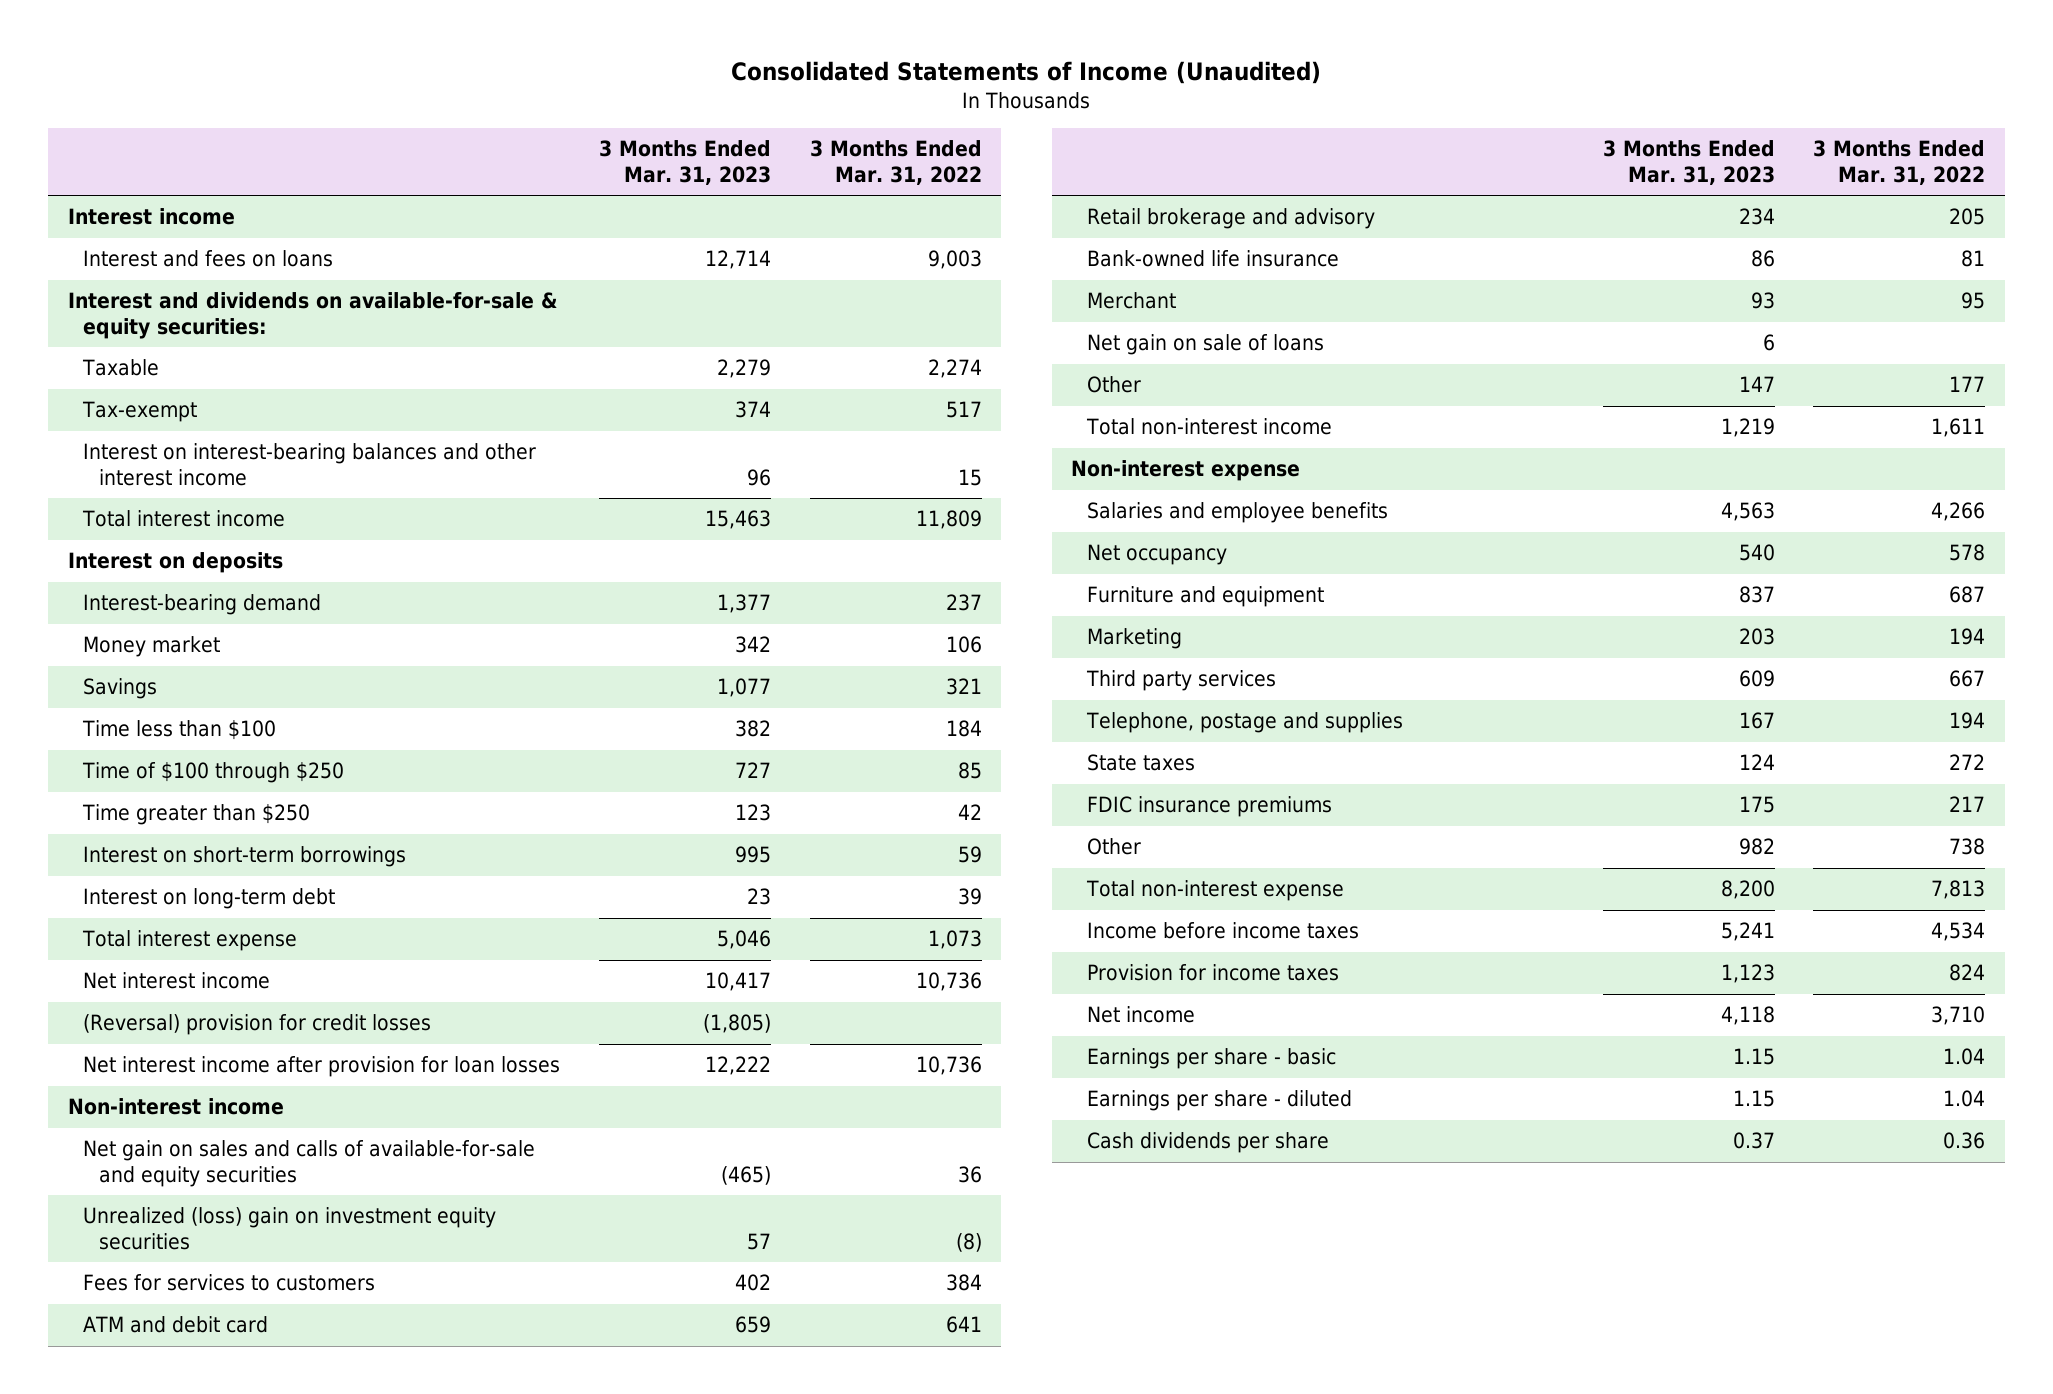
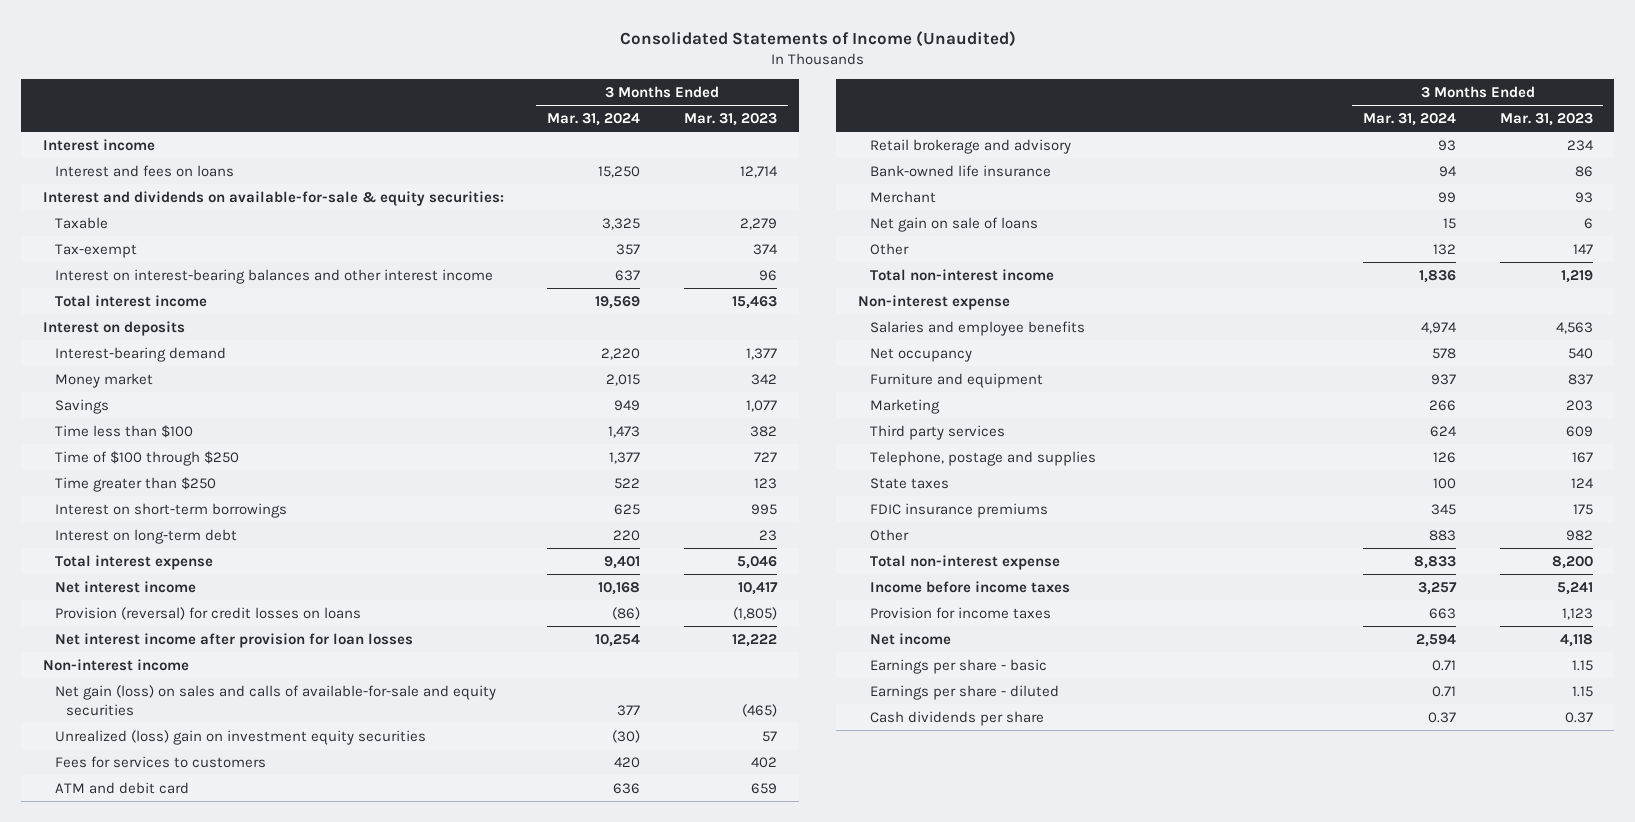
[809,140,982,186] 3 Months Ended Mar. 31, 2022 -> none
none -> [547,112,641,126] Mar. 31, 2024
[83,1014,432,1036] (Reversal) provision for credit losses -> [54,606,361,620] Provision (reversal) for credit losses on loans
[83,1140,536,1188] Net gain on sales and calls of available-for-sale and equity securities -> [54,684,496,716] Net gain (loss) on sales and calls of available-for-sale and equity securities

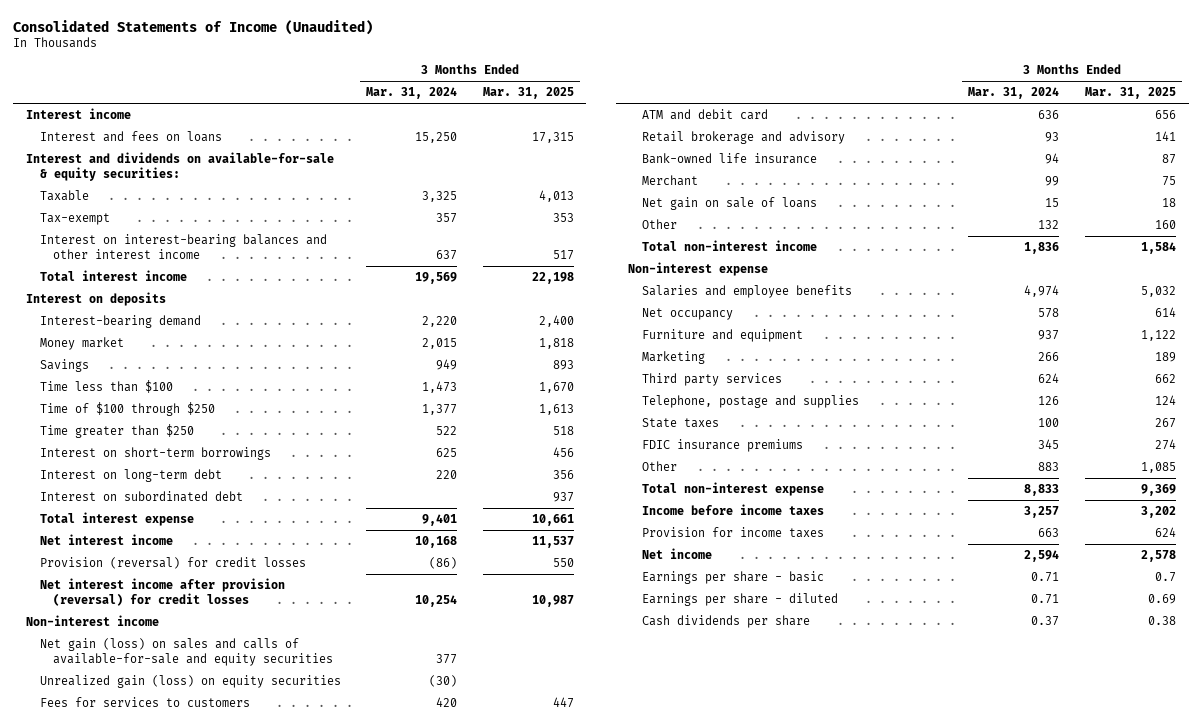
[683,112,777,126] Mar. 31, 2023 -> none
none -> [482,87,574,100] Mar. 31, 2025
none -> [39,491,243,503] Interest on subordinated debt
[54,606,361,620] Provision (reversal) for credit losses on loans -> [39,557,306,570] Provision (reversal) for credit losses
[54,632,413,648] Net interest income after provision for loan losses -> [39,578,285,606] Net interest income after provision (reversal) for credit losses
[54,729,426,745] Unrealized (loss) gain on investment equity securities -> [39,675,341,689] Unrealized gain (loss) on equity securities

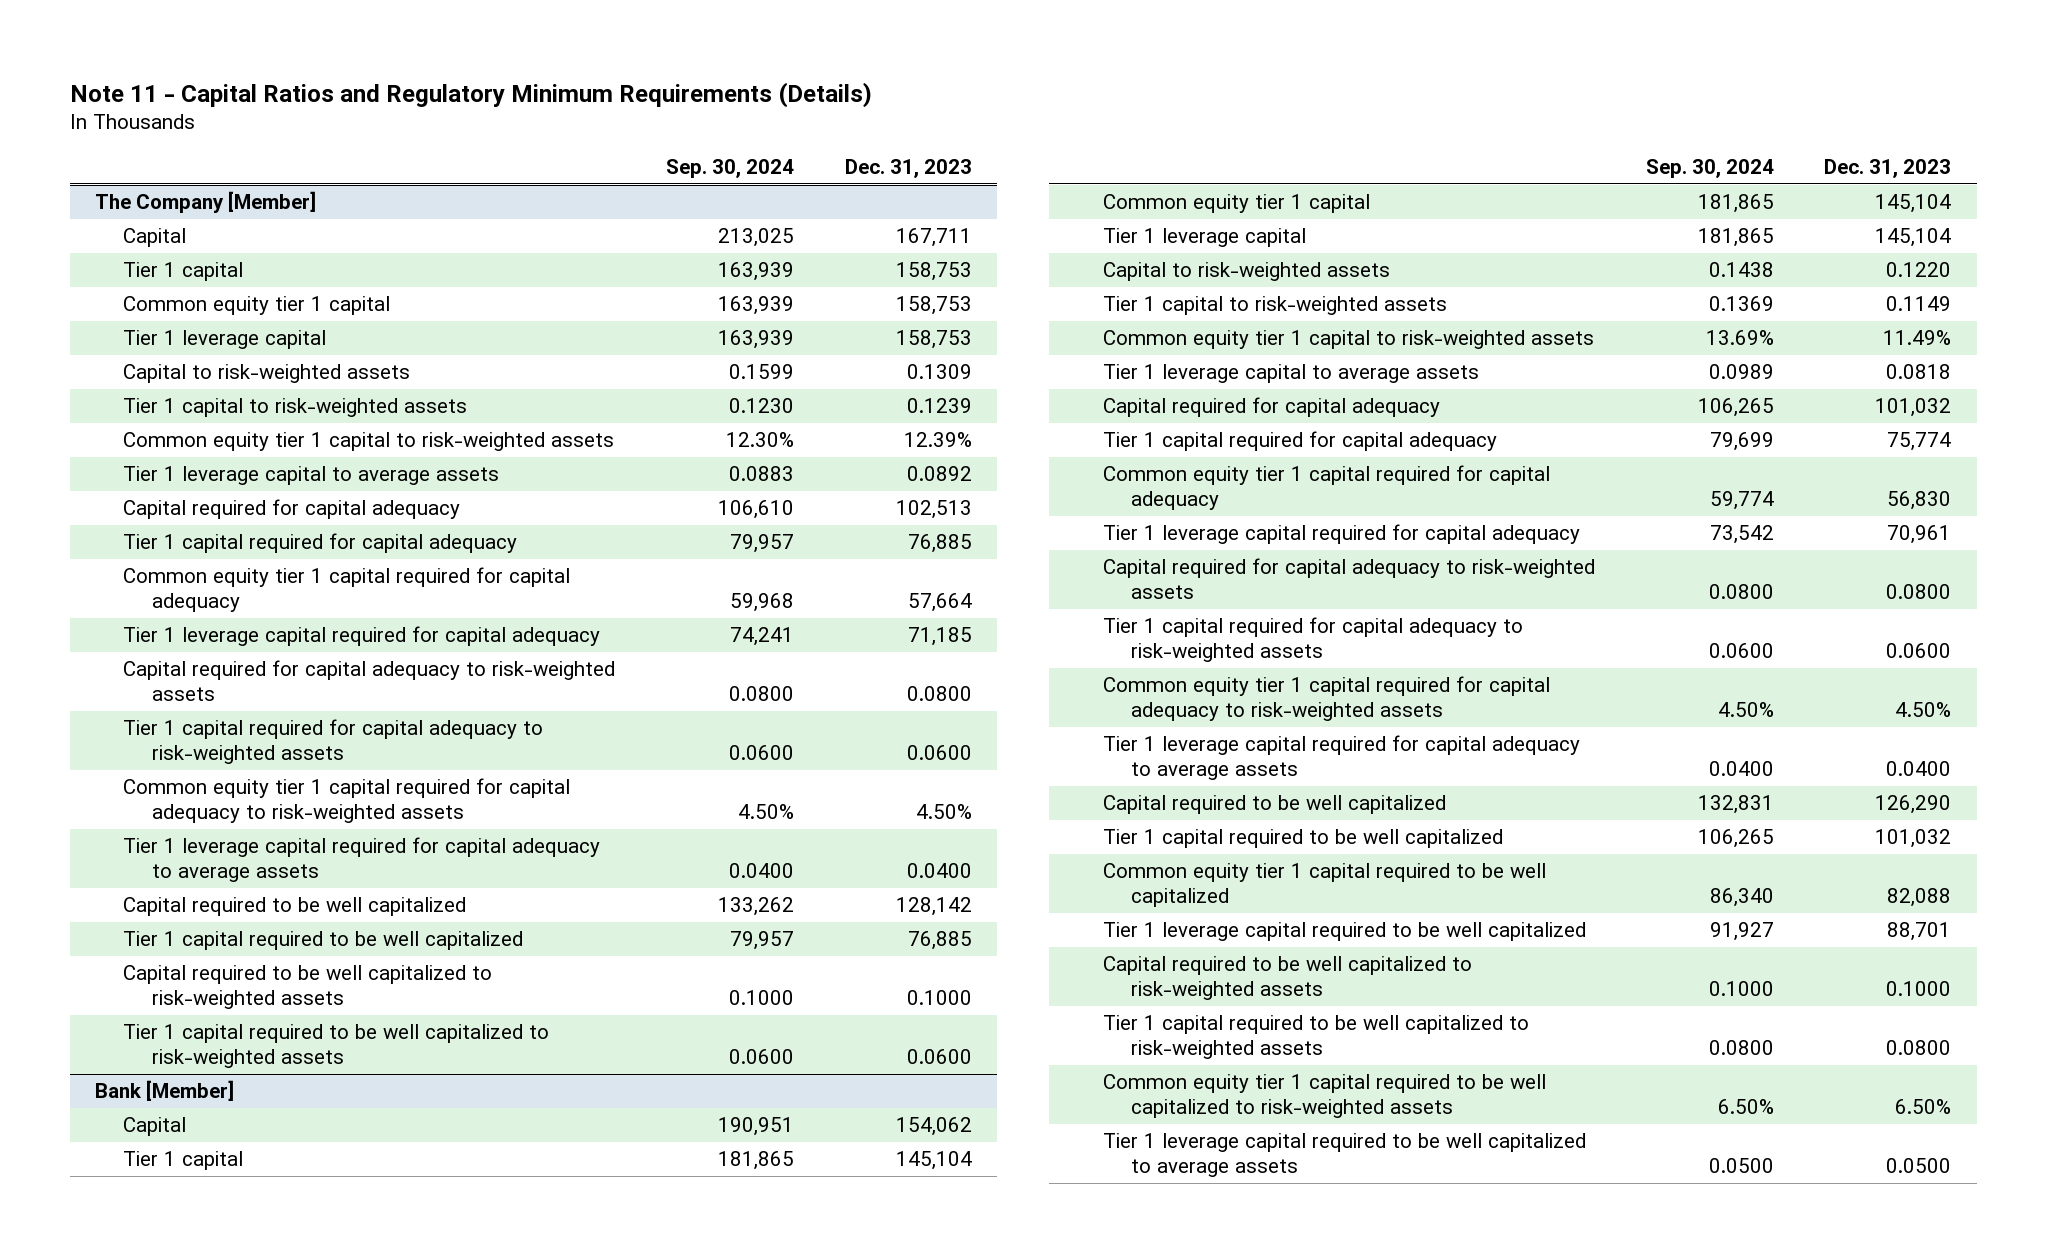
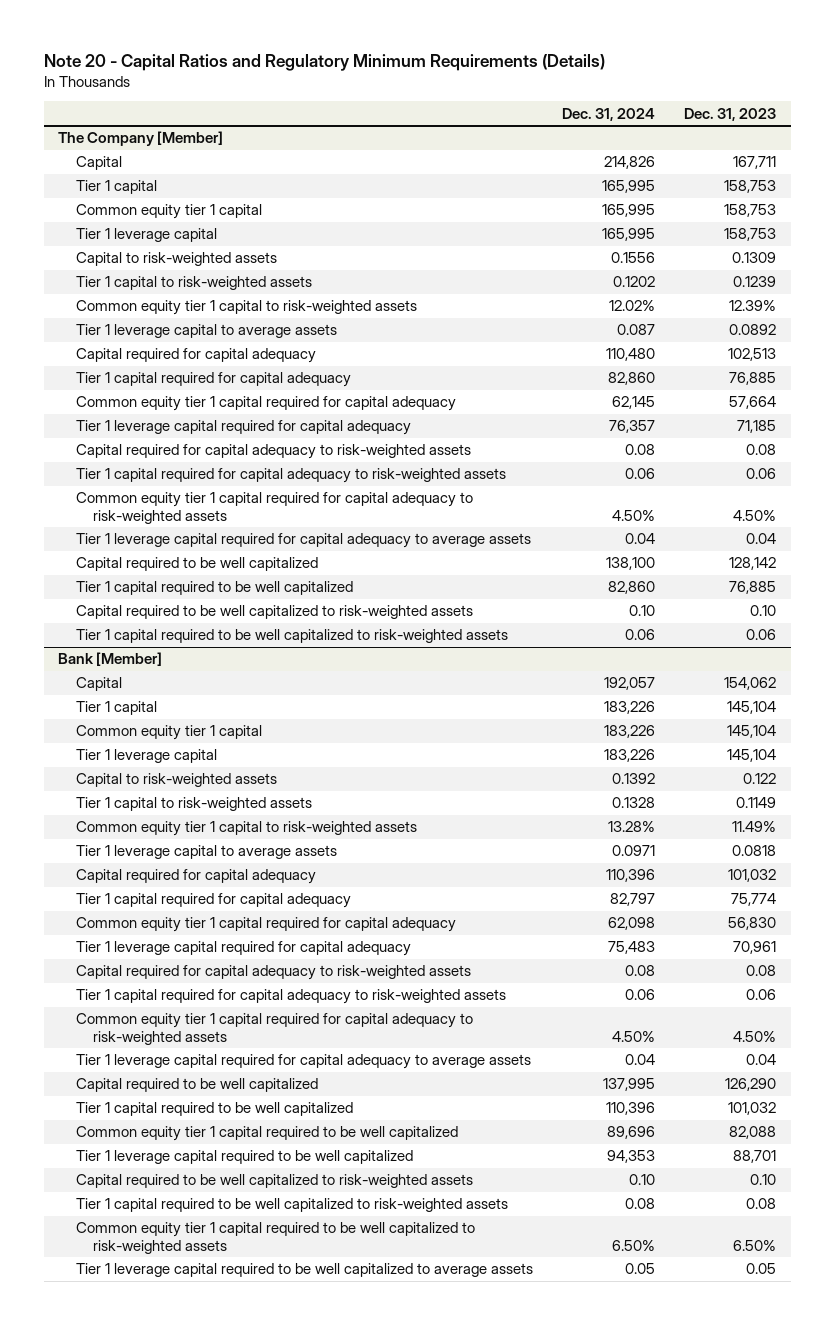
[69,81,872,108] Note 11 - Capital Ratios and Regulatory Minimum Requirements (Details) -> [43,53,605,71] Note 20 - Capital Ratios and Regulatory Minimum Requirements (Details)
[666,159,795,179] Sep. 30, 2024 -> none
none -> [562,107,656,121] Dec. 31, 2024
[906,686,972,702] 0.0800 -> [746,444,777,456] 0.08
[906,745,972,761] 0.0600 -> [746,468,777,480] 0.06
[906,863,972,879] 0.0400 -> [746,533,777,545] 0.04
[906,990,972,1006] 0.1000 -> [750,605,777,617] 0.10
[906,1049,972,1065] 0.0600 -> [746,629,777,641] 0.06
[1886,262,1952,278] 0.1220 -> [743,773,777,785] 0.122
[1886,584,1952,600] 0.0800 -> [746,965,777,977] 0.08
[1886,643,1952,659] 0.0600 -> [746,989,777,1001] 0.06
[1886,761,1952,777] 0.0400 -> [746,1054,777,1066] 0.04
[1886,981,1952,997] 0.1000 -> [750,1174,777,1186] 0.10
[1886,1040,1952,1056] 0.0800 -> [746,1198,777,1210] 0.08
[1886,1158,1952,1174] 0.0500 -> [746,1263,777,1275] 0.05

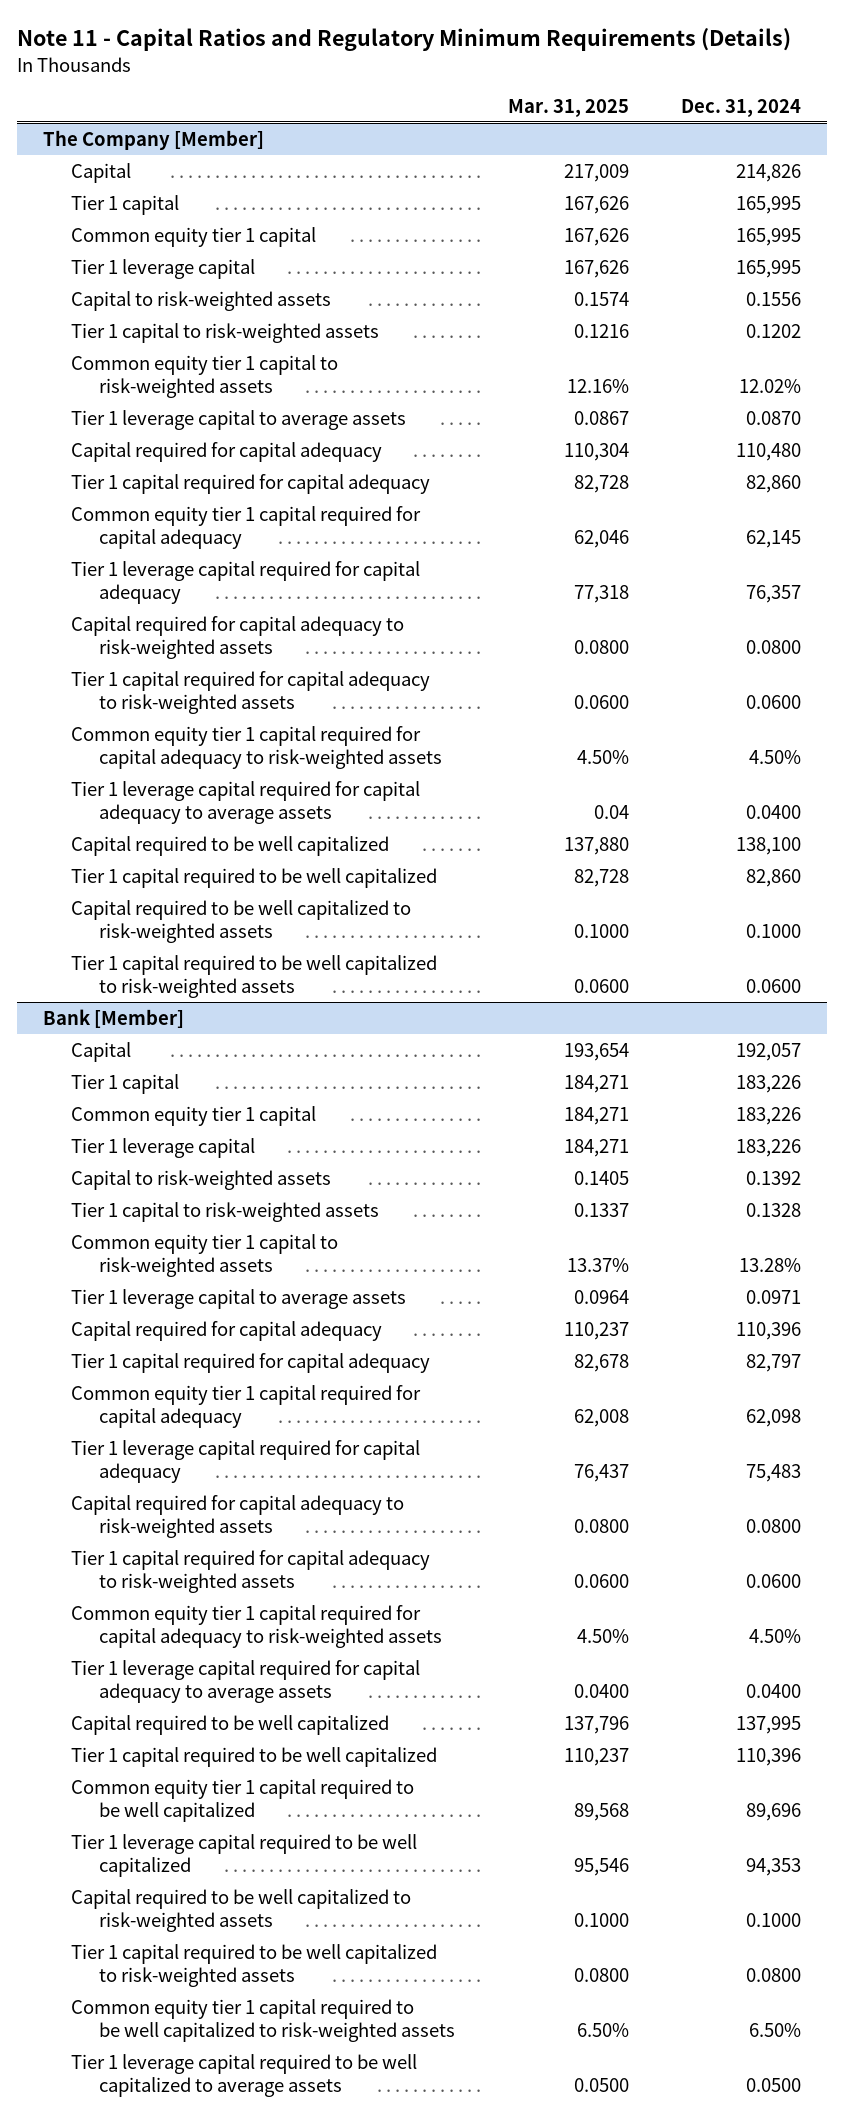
[43,53,605,71] Note 20 - Capital Ratios and Regulatory Minimum Requirements (Details) -> [17,28,792,52] Note 11 - Capital Ratios and Regulatory Minimum Requirements (Details)
[684,107,777,121] Dec. 31, 2023 -> none
none -> [507,98,629,117] Mar. 31, 2025
[617,324,656,336] 0.087 -> [746,410,802,425] 0.0870
[625,444,656,456] 0.08 -> [746,640,802,655] 0.0800
[625,468,656,480] 0.06 -> [746,695,802,710] 0.0600
[625,533,656,545] 0.04 -> [746,805,802,820] 0.0400
[629,605,656,617] 0.10 -> [746,924,802,939] 0.1000
[625,629,656,641] 0.06 -> [746,979,802,994] 0.0600
[625,965,656,977] 0.08 -> [746,1519,802,1534] 0.0800
[625,989,656,1001] 0.06 -> [746,1574,802,1589] 0.0600
[625,1054,656,1066] 0.04 -> [746,1684,802,1699] 0.0400
[629,1174,656,1186] 0.10 -> [746,1913,802,1928] 0.1000
[625,1198,656,1210] 0.08 -> [746,1968,802,1983] 0.0800
[625,1263,656,1275] 0.05 -> [746,2078,802,2093] 0.0500

